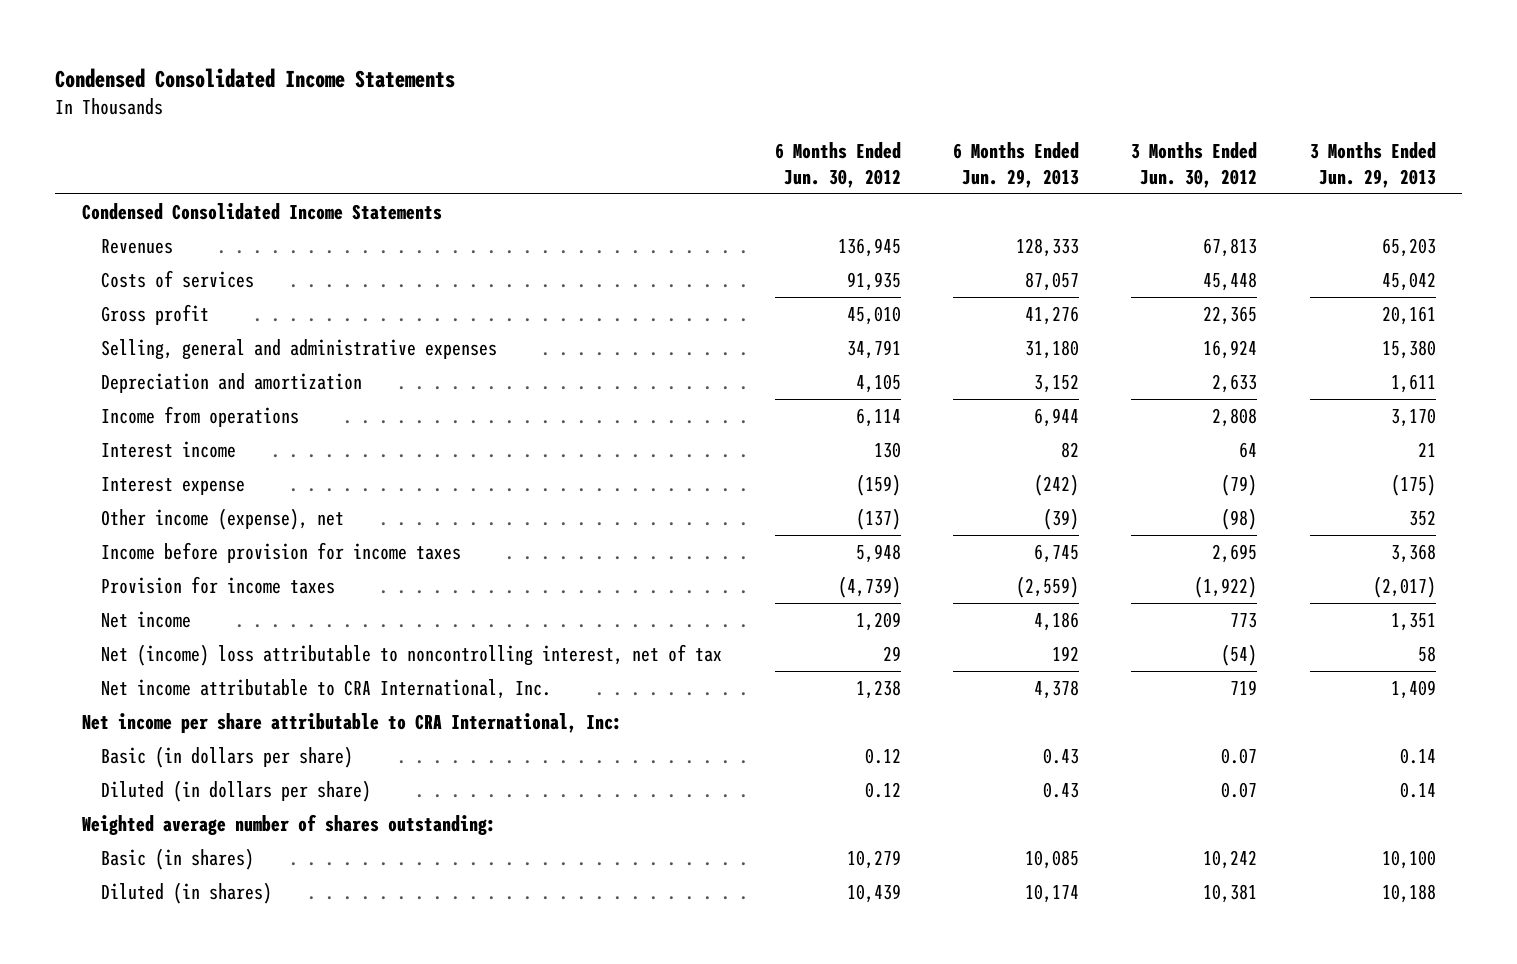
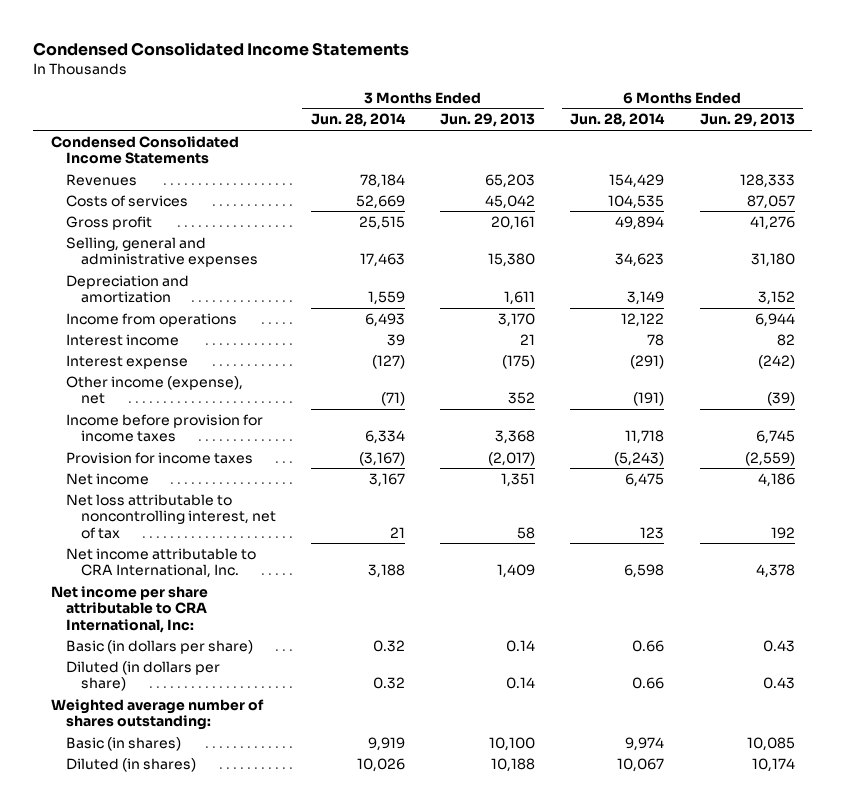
[774,141,901,188] 6 Months Ended Jun. 30, 2012 -> none
[1131,141,1258,188] 3 Months Ended Jun. 30, 2012 -> none
none -> [311,113,407,128] Jun. 28, 2014
none -> [570,113,666,128] Jun. 28, 2014
[101,644,723,667] Net (income) loss attributable to noncontrolling interest, net of tax -> [65,493,276,539] Net loss attributable to noncontrolling interest, net of tax

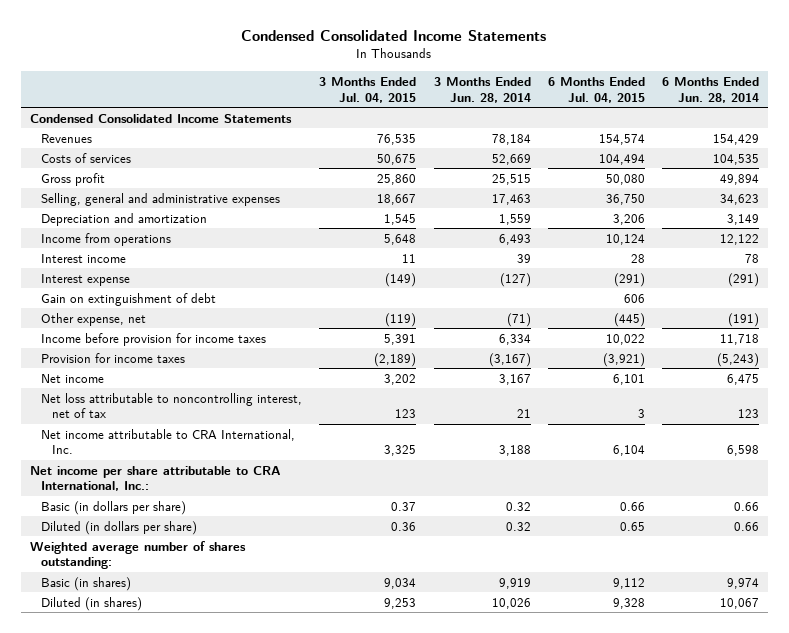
[440,113,536,128] Jun. 29, 2013 -> none
[699,113,795,128] Jun. 29, 2013 -> none
none -> [319,76,417,103] 3 Months Ended Jul. 04, 2015
none -> [548,76,646,103] 6 Months Ended Jul. 04, 2015
none -> [40,292,216,306] Gain on extinguishment of debt
[65,375,243,405] Other income (expense), net -> [40,312,146,326] Other expense, net
[50,585,208,633] Net income per share attributable to CRA International, Inc: -> [29,465,281,492] Net income per share attributable to CRA International, Inc.:

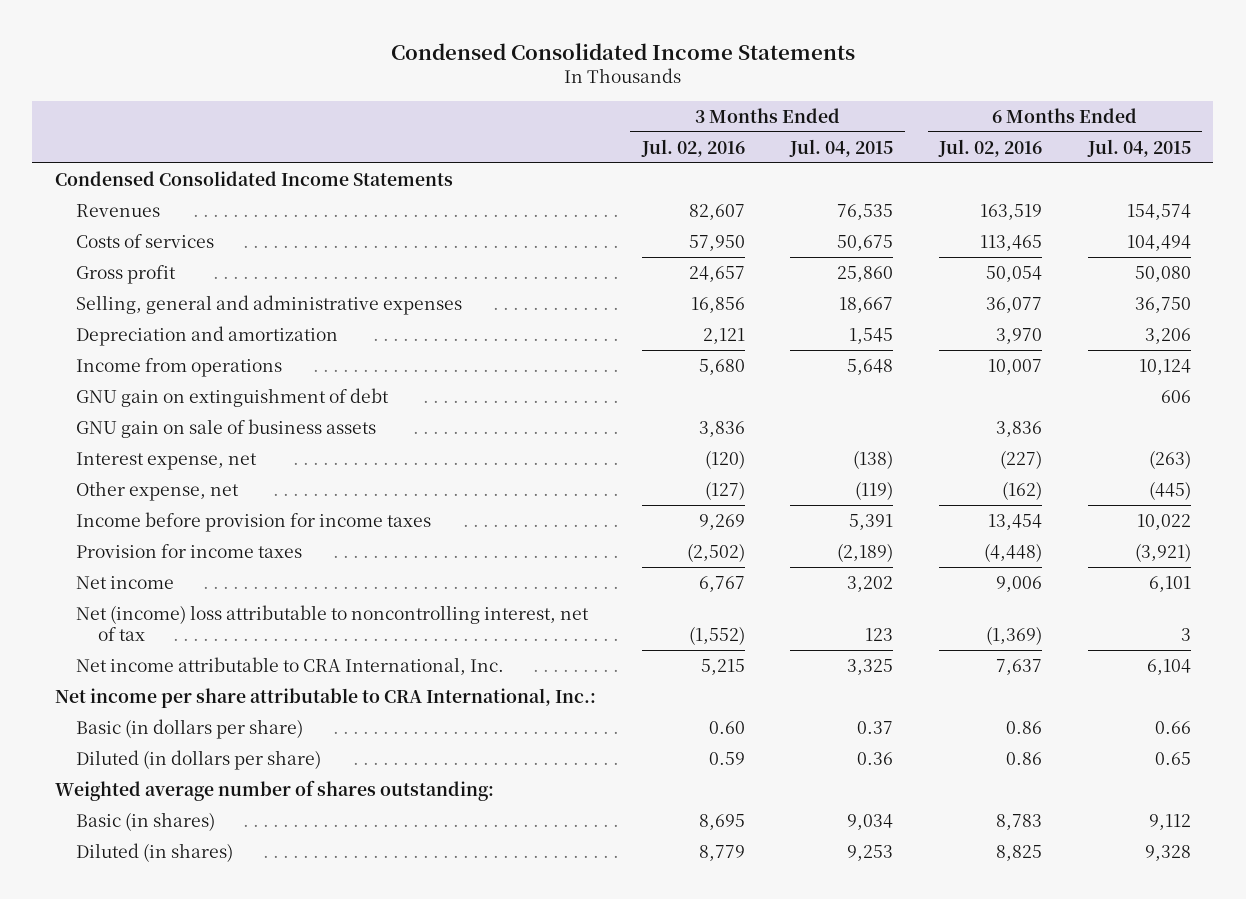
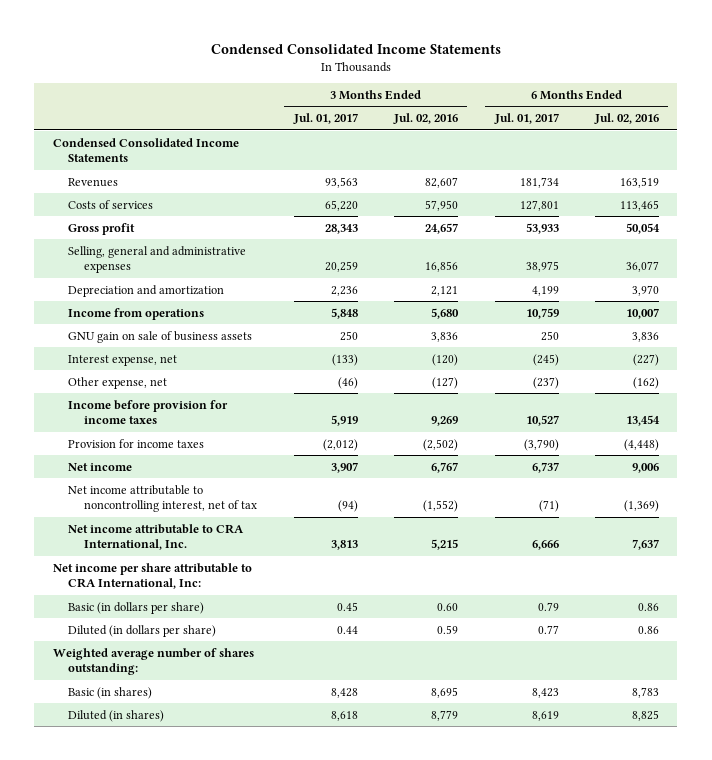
[789,138,894,157] Jul. 04, 2015 -> none
[1086,138,1191,157] Jul. 04, 2015 -> none
none -> [292,113,358,125] Jul. 01, 2017
none -> [493,113,559,125] Jul. 01, 2017
[76,387,390,407] GNU gain on extinguishment of debt -> none
[76,604,590,641] Net (income) loss attributable to noncontrolling interest, net of tax -> [68,484,257,513] Net income attributable to noncontrolling interest, net of tax
[55,687,597,708] Net income per share attributable to CRA International, Inc.: -> [52,562,252,590] Net income per share attributable to CRA International, Inc:

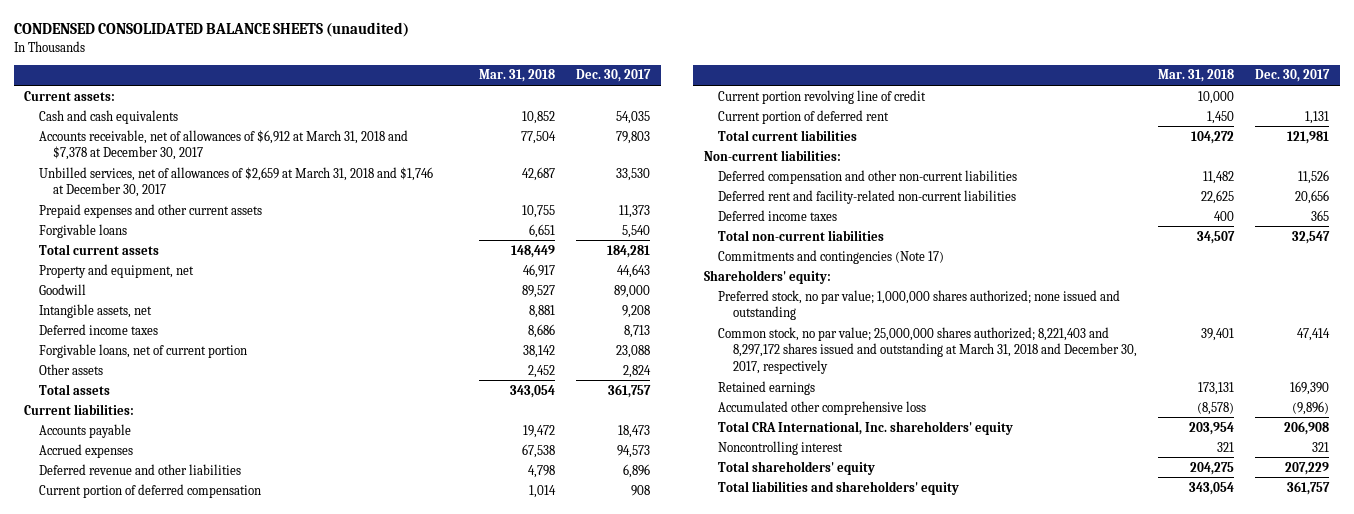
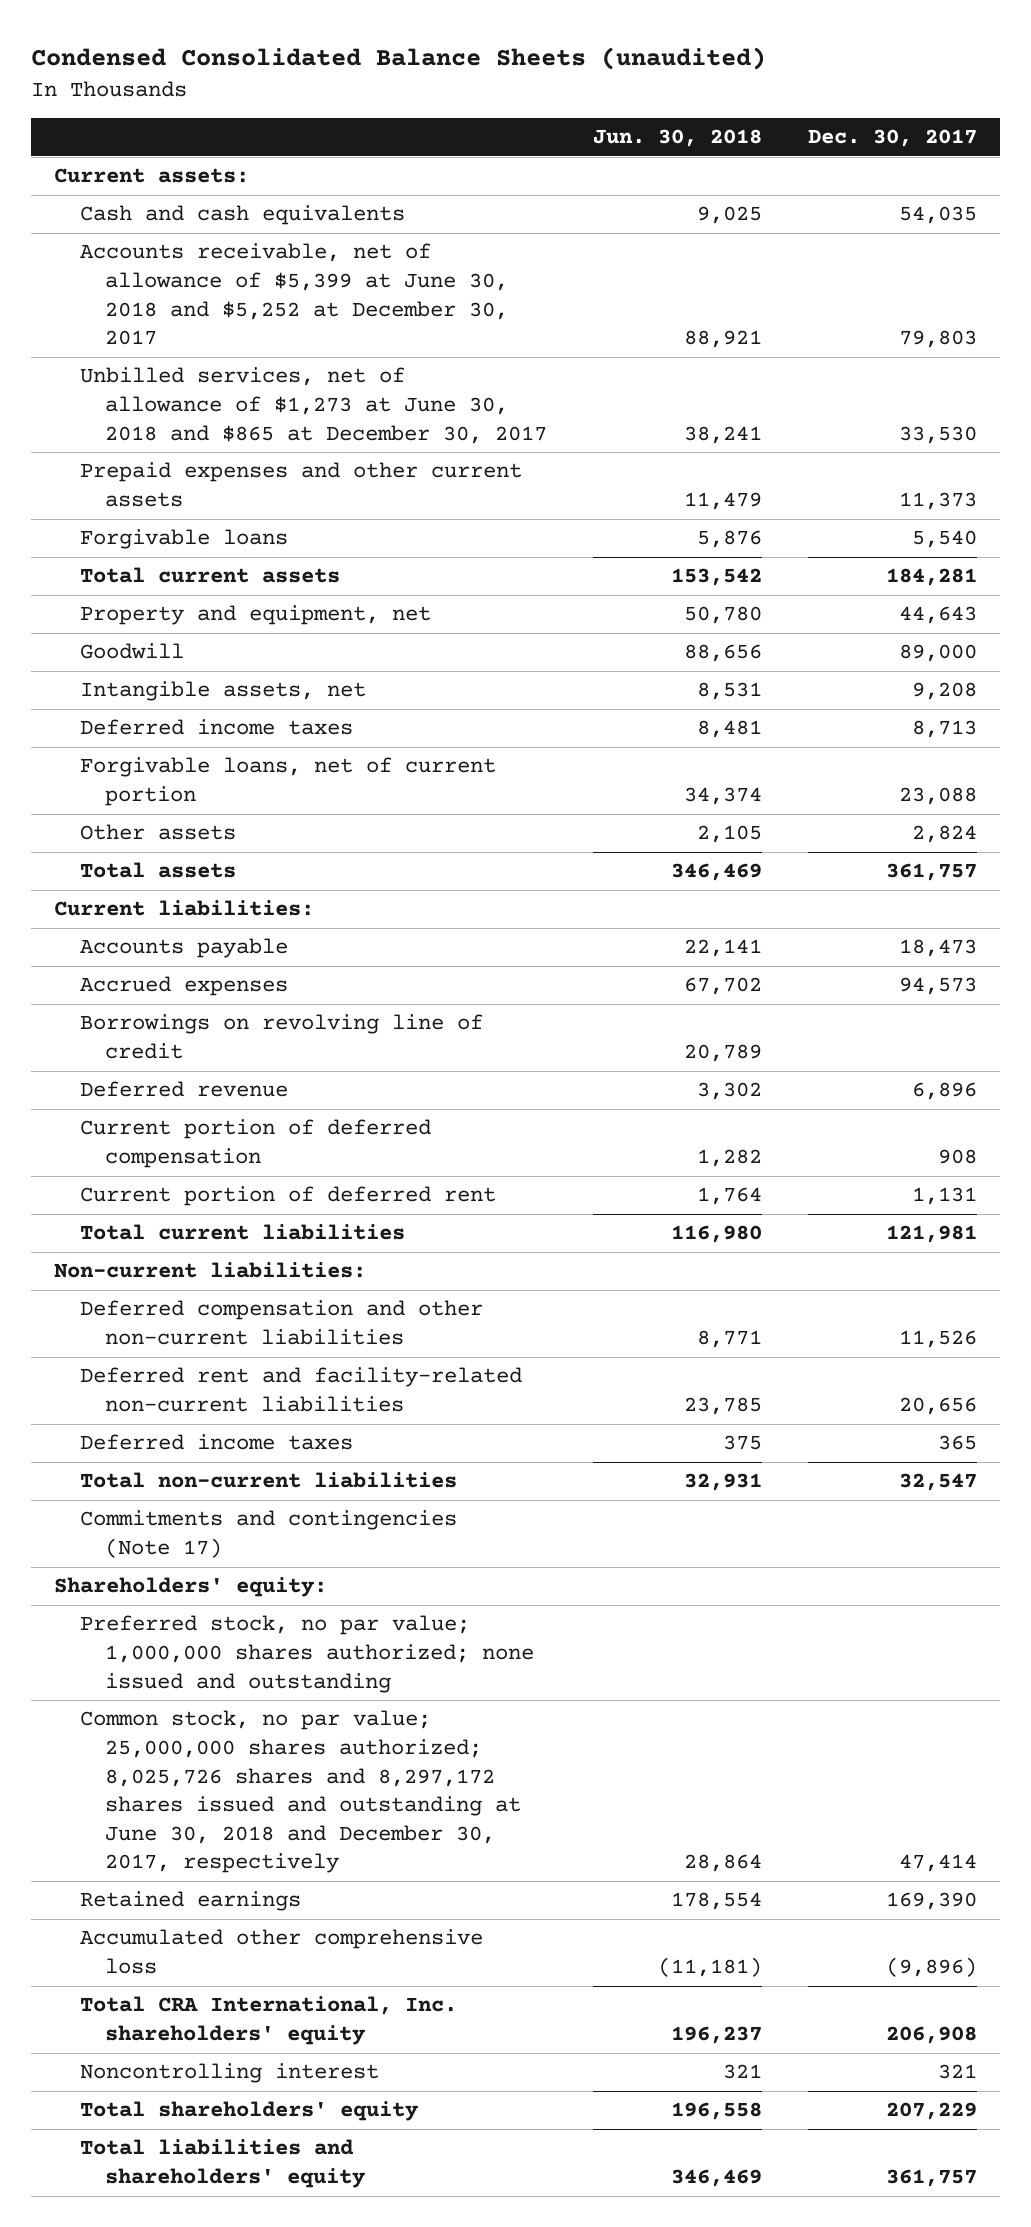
[13,22,409,38] CONDENSED CONSOLIDATED BALANCE SHEETS (unaudited) -> [30,47,766,71] Condensed Consolidated Balance Sheets (unaudited)
[478,69,555,83] Mar. 31, 2018 -> none
none -> [593,129,763,148] Jun. 30, 2018
[38,129,408,161] Accounts receivable, net of allowances of $6,912 at March 31, 2018 and $7,378 at December 30, 2017 -> [79,243,509,346] Accounts receivable, net of allowance of $5,399 at June 30, 2018 and $5,252 at December 30, 2017
[38,166,433,198] Unbilled services, net of allowances of $2,659 at March 31, 2018 and $1,746 at December 30, 2017 -> [79,367,548,444] Unbilled services, net of allowance of $1,273 at June 30, 2018 and $865 at December 30, 2017
none -> [79,1014,483,1060] Borrowings on revolving line of credit
[38,463,241,475] Deferred revenue and other liabilities -> [79,1081,288,1098] Deferred revenue
[718,89,927,104] Current portion revolving line of credit -> none
[718,326,1137,375] Common stock, no par value; 25,000,000 shares authorized; 8,221,403 and 8,297,172 shares issued and outstanding at March 31, 2018 and December 30, 2017, respectively -> [79,1710,522,1874] Common stock, no par value; 25,000,000 shares authorized; 8,025,726 shares and 8,297,172 shares issued and outstanding at June 30, 2018 and December 30, 2017, respectively

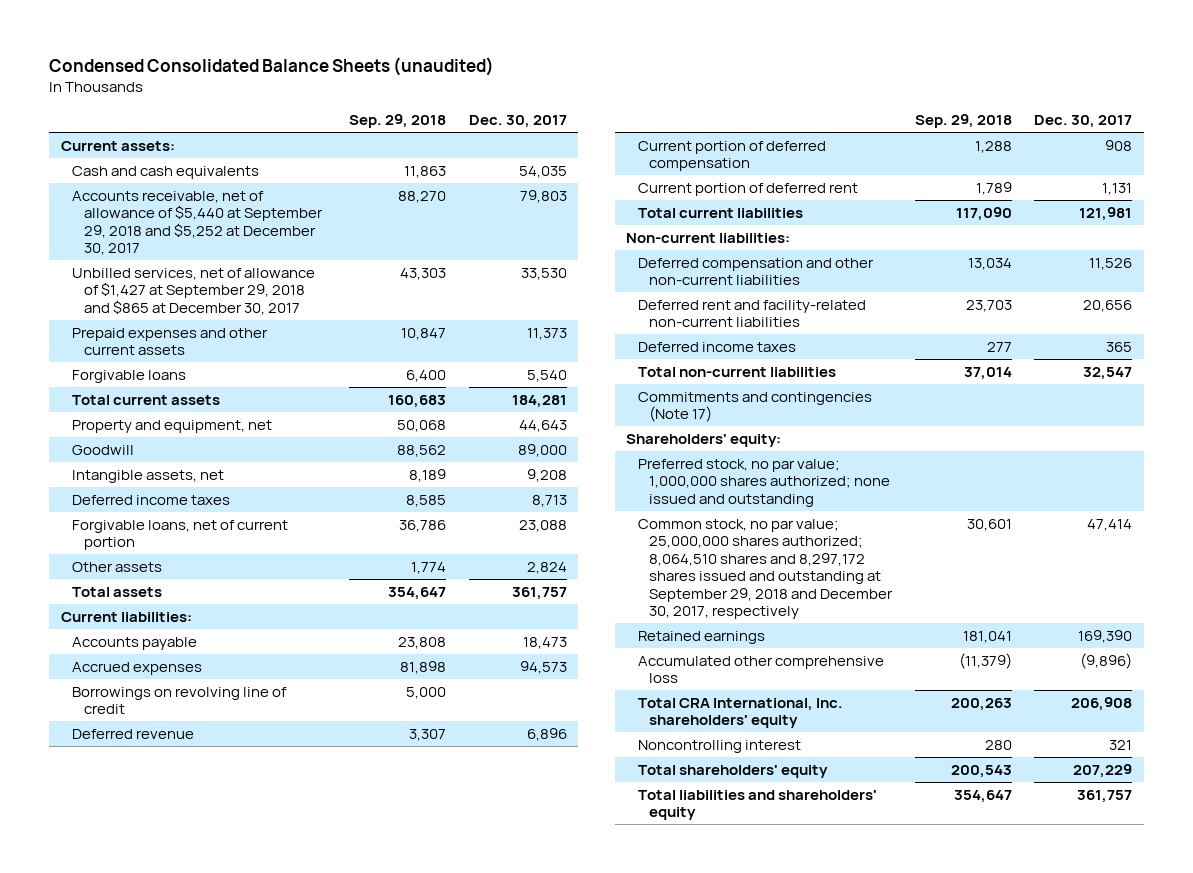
[593,129,763,148] Jun. 30, 2018 -> none
none -> [349,114,447,129] Sep. 29, 2018
[79,243,509,346] Accounts receivable, net of allowance of $5,399 at June 30, 2018 and $5,252 at December 30, 2017 -> [72,190,323,256] Accounts receivable, net of allowance of $5,440 at September 29, 2018 and $5,252 at December 30, 2017
[79,367,548,444] Unbilled services, net of allowance of $1,273 at June 30, 2018 and $865 at December 30, 2017 -> [72,267,316,315] Unbilled services, net of allowance of $1,427 at September 29, 2018 and $865 at December 30, 2017
[79,1710,522,1874] Common stock, no par value; 25,000,000 shares authorized; 8,025,726 shares and 8,297,172 shares issued and outstanding at June 30, 2018 and December 30, 2017, respectively -> [637,518,894,620] Common stock, no par value; 25,000,000 shares authorized; 8,064,510 shares and 8,297,172 shares issued and outstanding at September 29, 2018 and December 30, 2017, respectively

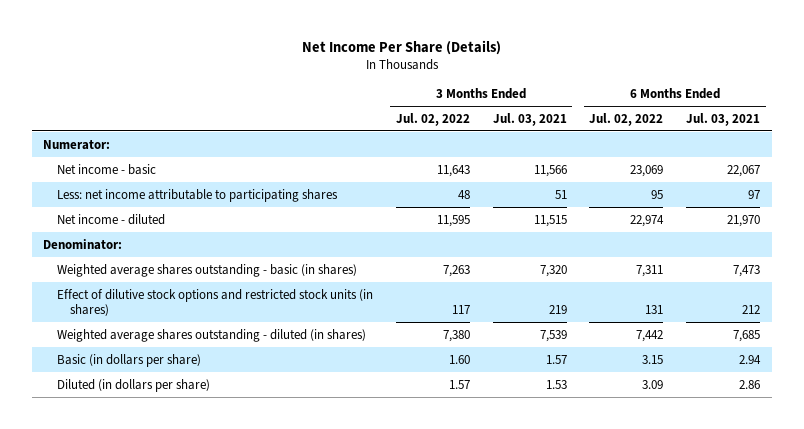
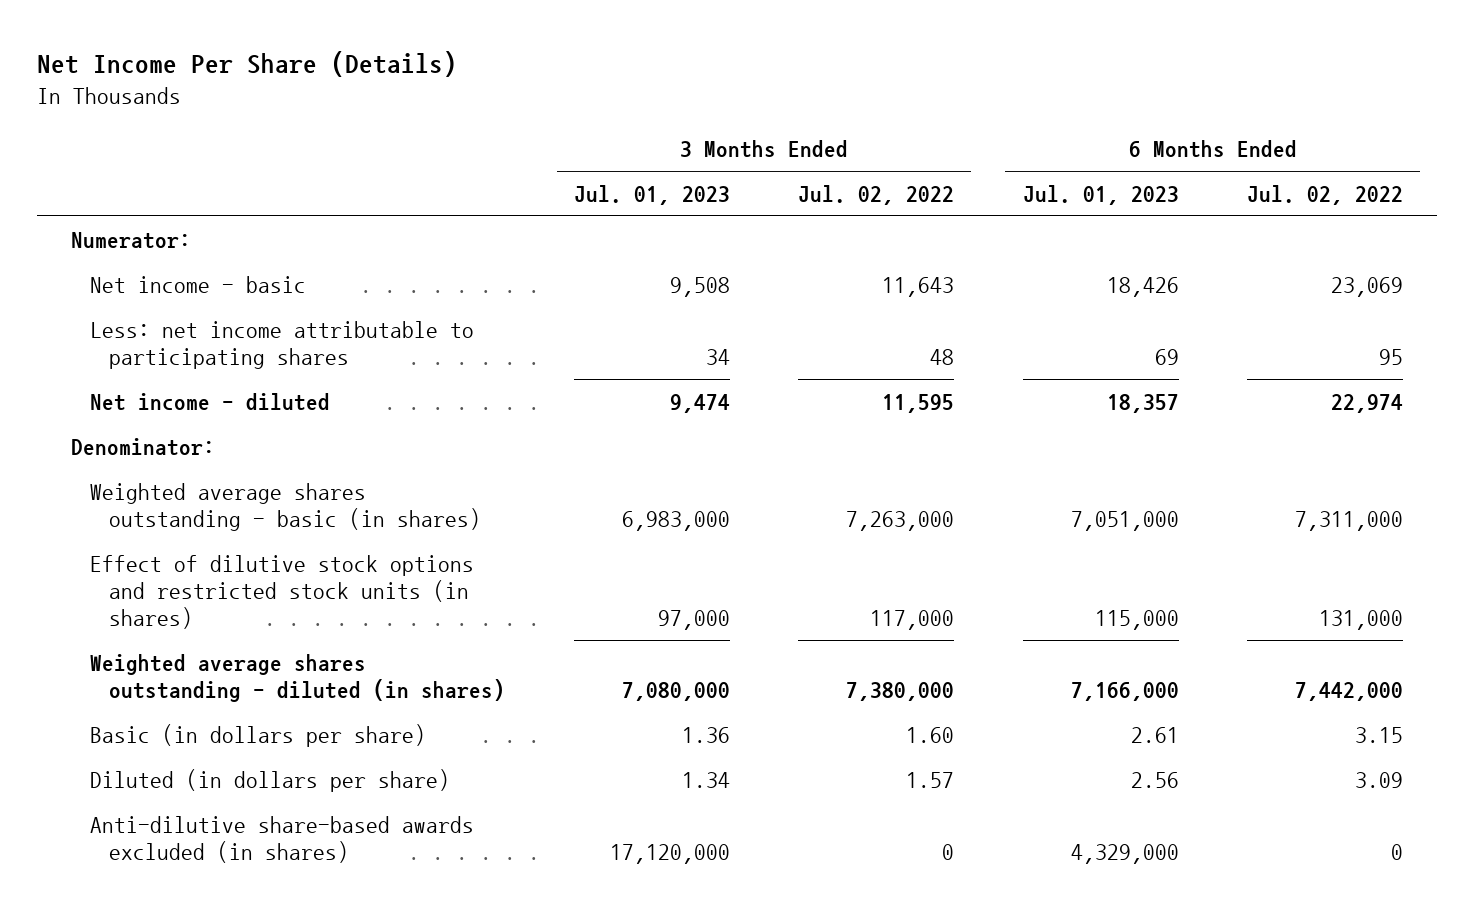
[492,112,567,126] Jul. 03, 2021 -> none
[686,112,761,126] Jul. 03, 2021 -> none
none -> [573,184,730,205] Jul. 01, 2023
none -> [1022,184,1179,205] Jul. 01, 2023
[442,264,470,277] 7,263 -> [846,510,955,531] 7,263,000
[636,264,664,277] 7,311 -> [1294,510,1403,531] 7,311,000
[451,304,470,314] 117 -> [870,609,955,630] 117,000
[645,304,664,314] 131 -> [1318,609,1403,630] 131,000
[442,329,470,342] 7,380 -> [846,681,955,701] 7,380,000
[636,329,664,342] 7,442 -> [1294,681,1403,701] 7,442,000
none -> [90,815,475,863] Anti-dilutive share-based awards excluded (in shares)

